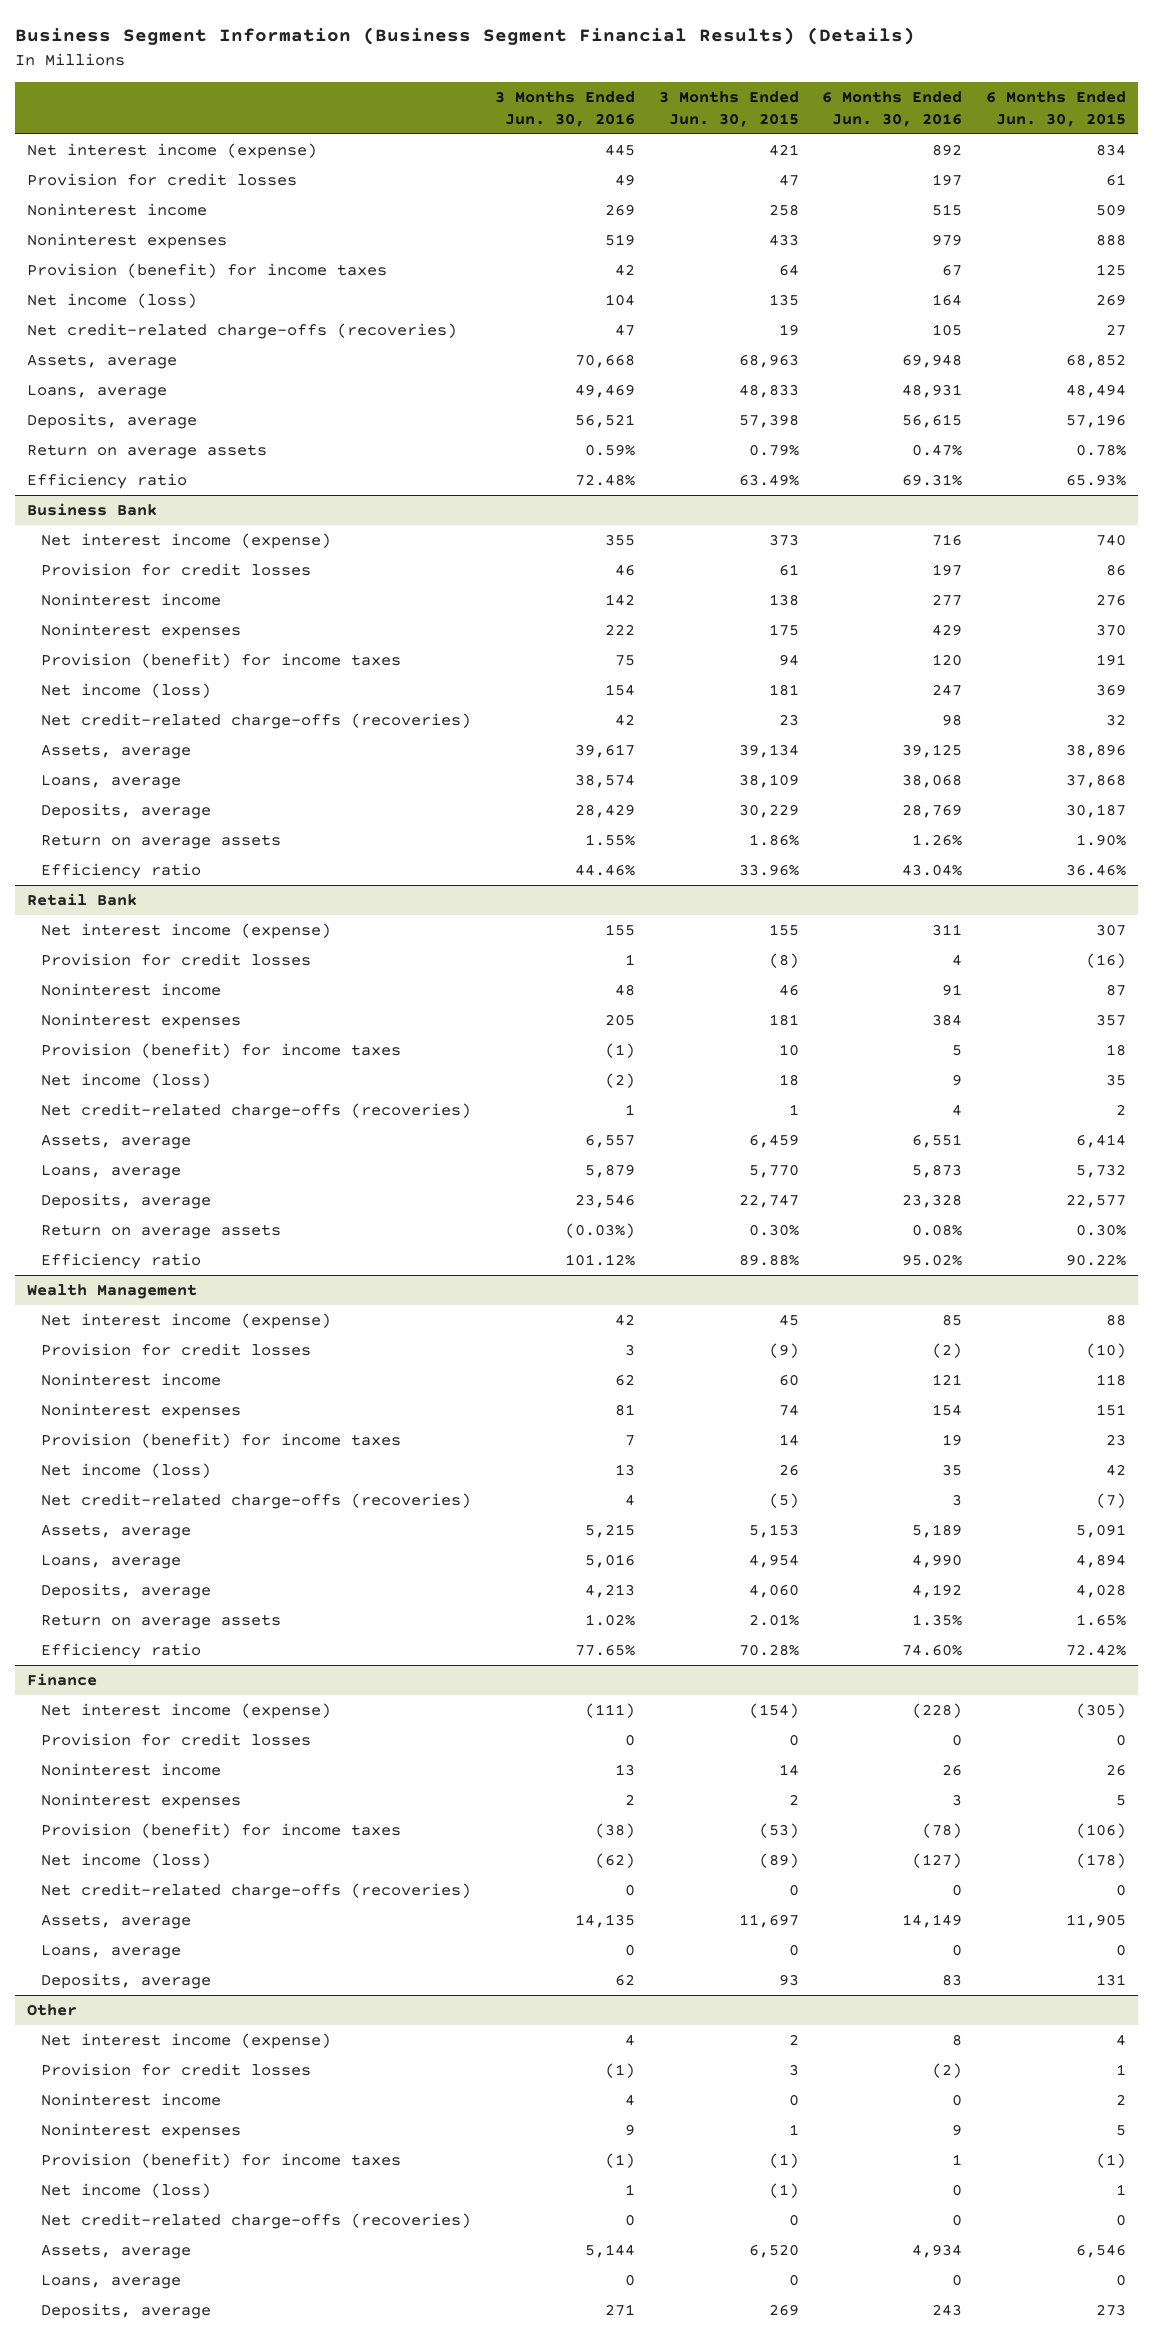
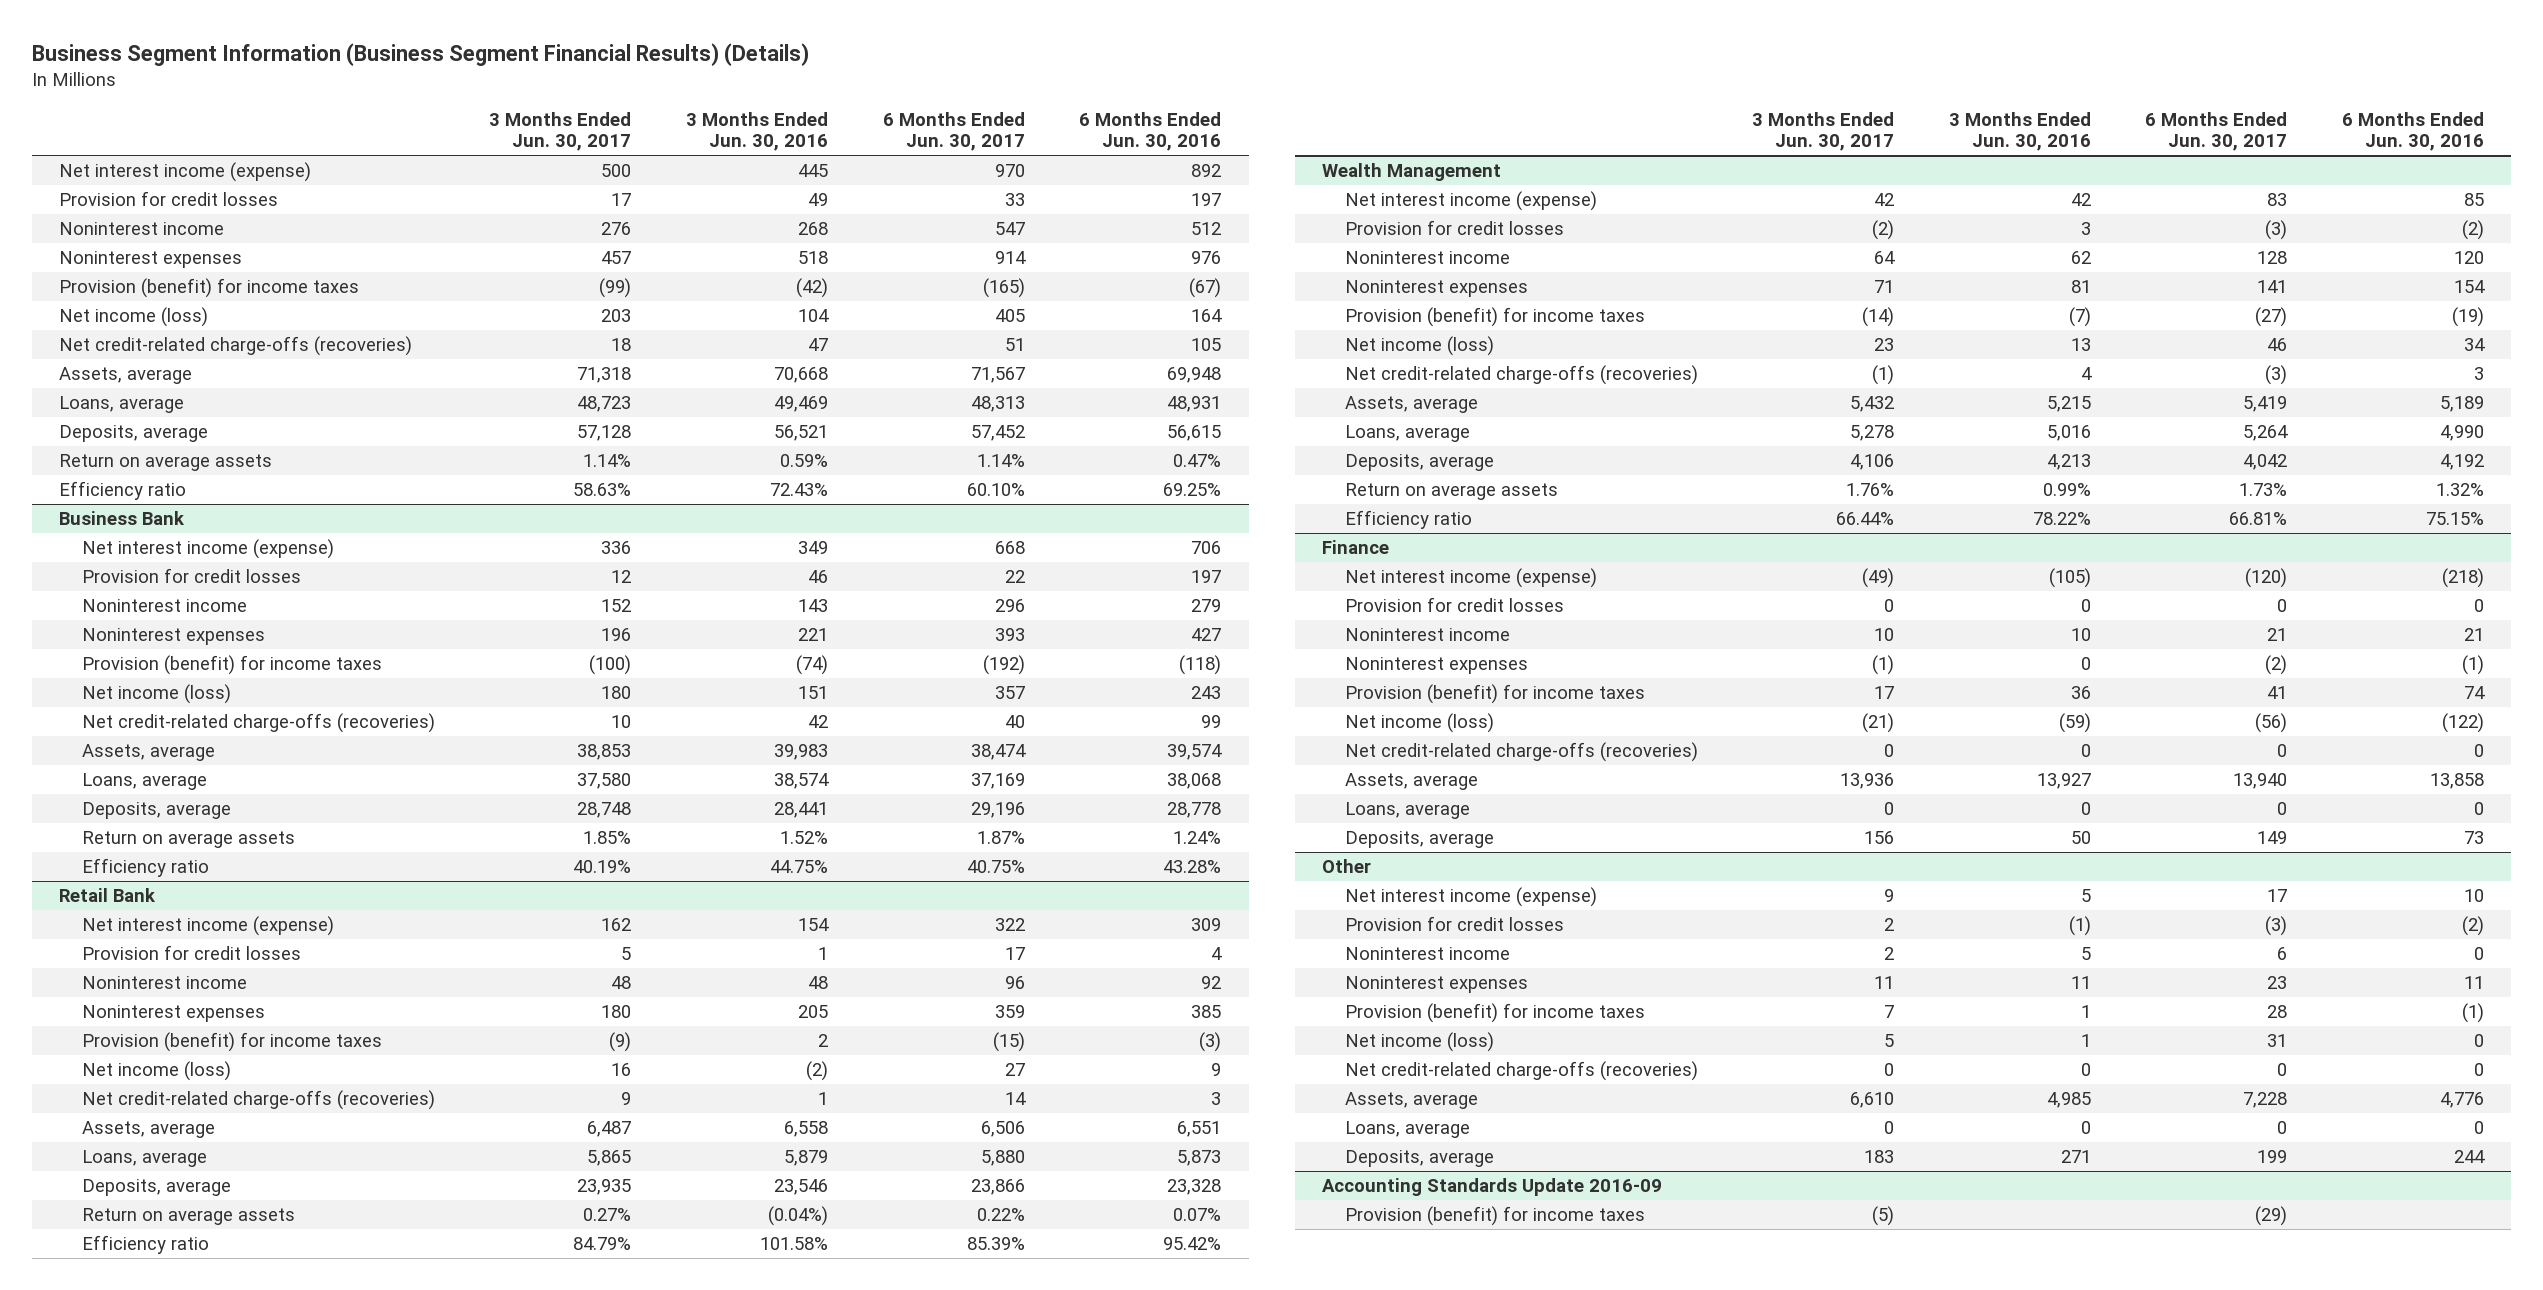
[658,90,799,127] 3 Months Ended Jun. 30, 2015 -> none
[985,90,1126,127] 6 Months Ended Jun. 30, 2015 -> none
none -> [489,111,632,151] 3 Months Ended Jun. 30, 2017
none -> [882,111,1025,151] 6 Months Ended Jun. 30, 2017
[604,203,635,216] 269 -> [798,222,829,236] 268
[932,203,963,216] 515 -> [1191,222,1222,236] 512
[604,233,635,246] 519 -> [798,251,829,265] 518
[932,233,963,246] 979 -> [1191,251,1222,265] 976
[614,263,635,276] 42 -> [796,278,829,299] (42)
[942,263,963,276] 67 -> [1189,278,1222,299] (67)
[574,473,635,486] 72.48% -> [770,483,829,497] 72.43%
[902,473,963,486] 69.31% -> [1163,483,1222,497] 69.25%
[604,533,635,546] 355 -> [798,541,829,555] 349
[932,533,963,546] 716 -> [1191,541,1222,555] 706
[604,593,635,606] 142 -> [798,599,829,613] 143
[932,593,963,606] 277 -> [1191,599,1222,613] 279
[604,623,635,635] 222 -> [798,628,829,642] 221
[932,623,963,636] 429 -> [1191,628,1222,642] 427
[614,654,635,666] 75 -> [796,655,829,676] (74)
[932,653,963,666] 120 -> [1179,655,1222,676] (118)
[604,683,635,696] 154 -> [798,686,829,700] 151
[932,683,963,696] 247 -> [1191,686,1222,700] 243
[942,713,963,726] 98 -> [1201,715,1222,729] 99
[574,743,635,758] 39,617 -> [774,744,829,761] 39,983
[902,743,963,758] 39,125 -> [1167,744,1223,761] 39,574
[574,803,635,818] 28,429 -> [774,802,829,819] 28,441
[902,803,963,818] 28,769 -> [1167,802,1222,819] 28,778
[584,833,635,846] 1.55% -> [780,831,829,845] 1.52%
[912,833,963,846] 1.26% -> [1173,831,1222,845] 1.24%
[574,863,635,876] 44.46% -> [770,860,829,874] 44.75%
[902,863,963,876] 43.04% -> [1163,860,1222,874] 43.28%
[604,923,635,936] 155 -> [798,918,830,932] 154
[932,923,963,936] 311 -> [1191,918,1222,932] 309
[942,983,963,996] 91 -> [1201,976,1222,990] 92
[932,1013,963,1026] 384 -> [1191,1005,1222,1019] 385
[604,1042,635,1058] (1) -> [818,1034,829,1048] 2
[952,1044,963,1056] 5 -> [1199,1032,1222,1053] (3)
[952,1103,963,1116] 4 -> [1211,1092,1222,1106] 3
[584,1133,635,1148] 6,557 -> [784,1121,829,1138] 6,558
[564,1222,635,1238] (0.03%) -> [768,1206,829,1227] (0.04%)
[912,1223,963,1236] 0.08% -> [1173,1208,1222,1222] 0.07%
[564,1253,635,1266] 101.12% -> [760,1237,829,1251] 101.58%
[902,1253,963,1266] 95.02% -> [1163,1237,1222,1251] 95.42%
[932,1373,963,1385] 121 -> [2454,251,2485,265] 120
[624,1434,635,1446] 7 -> [2068,307,2091,328] (7)
[942,1433,963,1446] 19 -> [2452,307,2485,328] (19)
[942,1463,963,1476] 35 -> [2464,338,2486,352] 34
[584,1613,635,1626] 1.02% -> [2042,483,2091,497] 0.99%
[912,1613,963,1626] 1.35% -> [2436,483,2485,497] 1.32%
[574,1643,635,1656] 77.65% -> [2032,512,2091,526] 78.22%
[902,1643,963,1656] 74.60% -> [2426,512,2485,526] 75.15%
[584,1702,635,1718] (111) -> [2048,568,2091,589] (105)
[912,1702,963,1718] (228) -> [2442,568,2485,589] (218)
[614,1763,635,1776] 13 -> [2070,628,2091,642] 10
[942,1763,963,1776] 26 -> [2464,628,2485,642] 21
[624,1793,635,1805] 2 -> [2080,657,2091,671] 0
[952,1793,963,1806] 3 -> [2462,655,2485,676] (1)
[594,1822,635,1838] (38) -> [2070,686,2091,700] 36
[922,1822,963,1838] (78) -> [2464,686,2486,700] 74
[594,1852,635,1868] (62) -> [2058,713,2091,734] (59)
[912,1852,963,1868] (127) -> [2442,713,2485,734] (122)
[574,1913,635,1928] 14,135 -> [2036,773,2091,790] 13,927
[902,1913,963,1928] 14,149 -> [2430,773,2485,790] 13,858
[614,1973,635,1986] 62 -> [2070,831,2091,845] 50
[942,1973,963,1986] 83 -> [2464,831,2485,845] 73
[624,2033,635,2046] 4 -> [2080,889,2091,903] 5
[952,2033,963,2046] 8 -> [2464,889,2485,903] 10
[624,2093,635,2106] 4 -> [2080,947,2091,961] 5
[624,2123,635,2136] 9 -> [2070,976,2091,990] 11
[952,2123,963,2136] 9 -> [2464,976,2485,990] 11
[604,2152,635,2168] (1) -> [2080,1005,2091,1019] 1
[952,2153,963,2165] 1 -> [2462,1003,2485,1024] (1)
[584,2243,635,2258] 5,144 -> [2046,1092,2091,1109] 4,985
[912,2243,963,2258] 4,934 -> [2440,1092,2485,1109] 4,776
[932,2303,963,2316] 243 -> [2454,1150,2486,1164] 244
none -> [1322,1178,1663,1197] Accounting Standards Update 2016-09
none -> [1344,1206,1645,1227] Provision (benefit) for income taxes

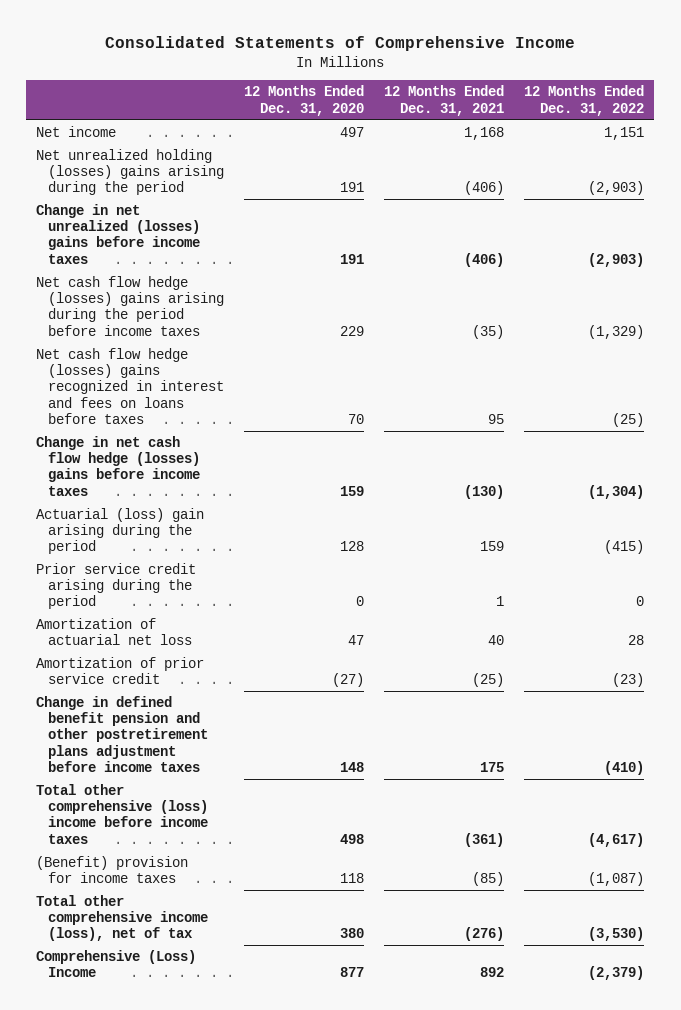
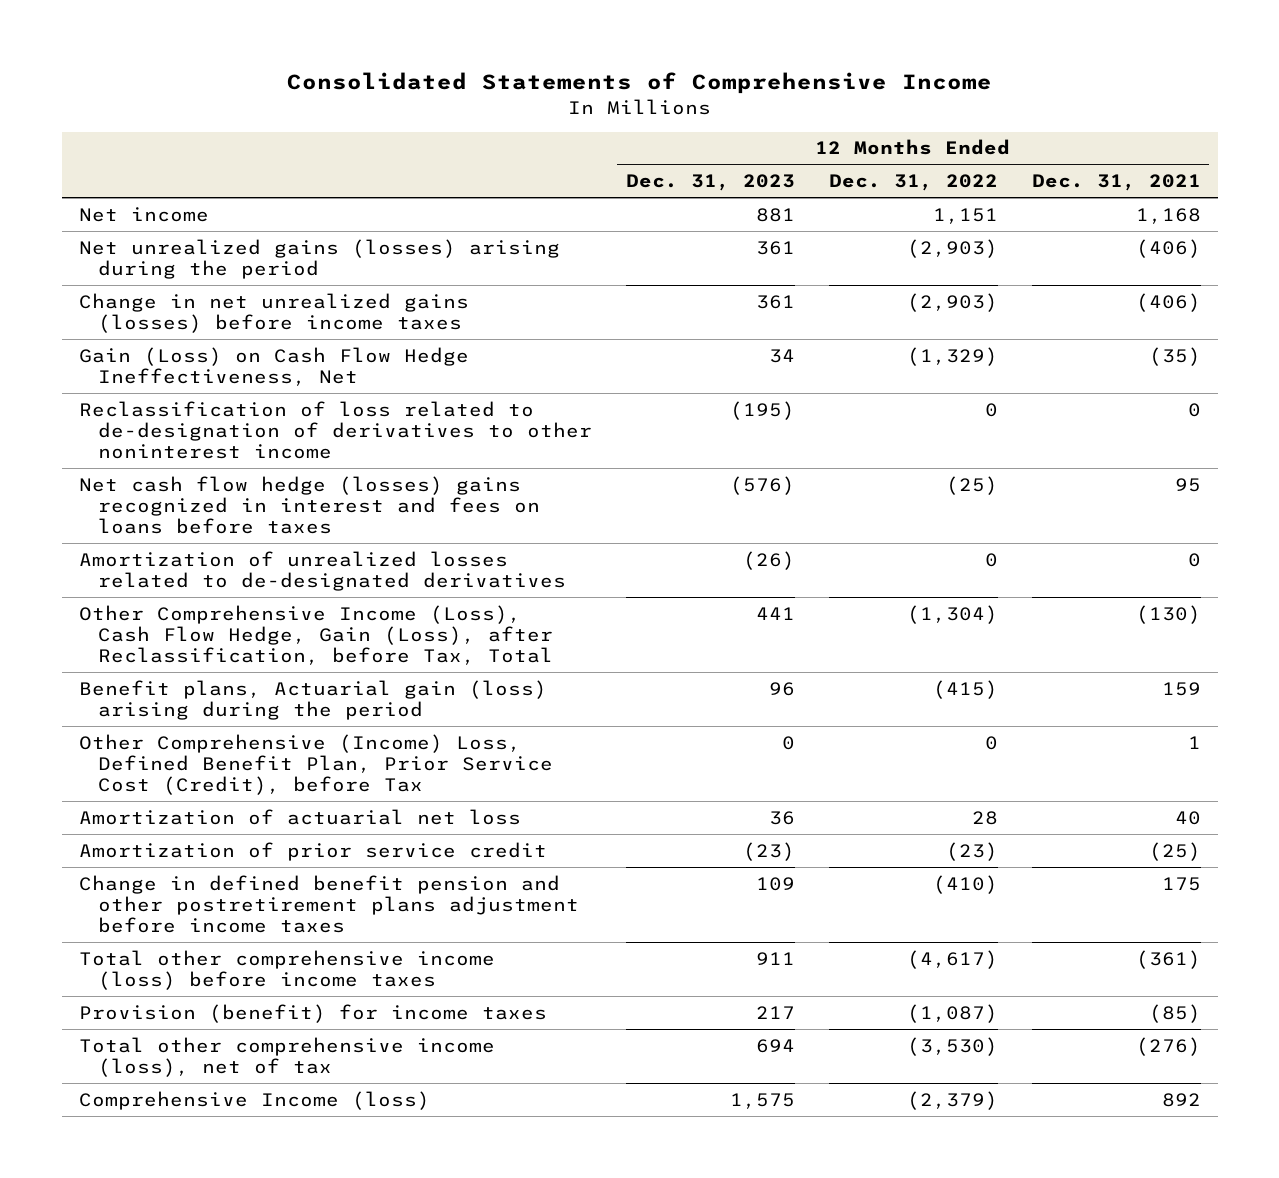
[244,85,365,116] 12 Months Ended Dec. 31, 2020 -> none
none -> [625,174,795,192] Dec. 31, 2023
[36,149,225,196] Net unrealized holding (losses) gains arising during the period -> [78,238,560,279] Net unrealized gains (losses) arising during the period
[36,204,201,264] Change in net unrealized (losses) gains before income taxes -> [78,292,469,333] Change in net unrealized gains (losses) before income taxes
[36,276,225,336] Net cash flow hedge (losses) gains arising during the period before income taxes -> [78,346,469,386] Gain (Loss) on Cash Flow Hedge Ineffectiveness, Net
none -> [78,400,592,459] Reclassification of loss related to de-designation of derivatives to other noninterest income
none -> [78,550,566,591] Amortization of unrealized losses related to de-designated derivatives
[36,436,201,496] Change in net cash flow hedge (losses) gains before income taxes -> [78,604,553,665] Other Comprehensive Income (Loss), Cash Flow Hedge, Gain (Loss), after Reclassification, before Tax, Total
[36,508,205,555] Actuarial (loss) gain arising during the period -> [78,679,547,720] Benefit plans, Actuarial gain (loss) arising during the period
[36,563,197,610] Prior service credit arising during the period -> [78,733,553,795] Other Comprehensive (Income) Loss, Defined Benefit Plan, Prior Service Cost (Credit), before Tax
[36,784,209,844] Total other comprehensive (loss) income before income taxes -> [78,949,495,990] Total other comprehensive income (loss) before income taxes
[36,856,189,884] (Benefit) provision for income taxes -> [78,1003,547,1023] Provision (benefit) for income taxes
[36,950,197,978] Comprehensive (Loss) Income -> [78,1090,430,1110] Comprehensive Income (loss)

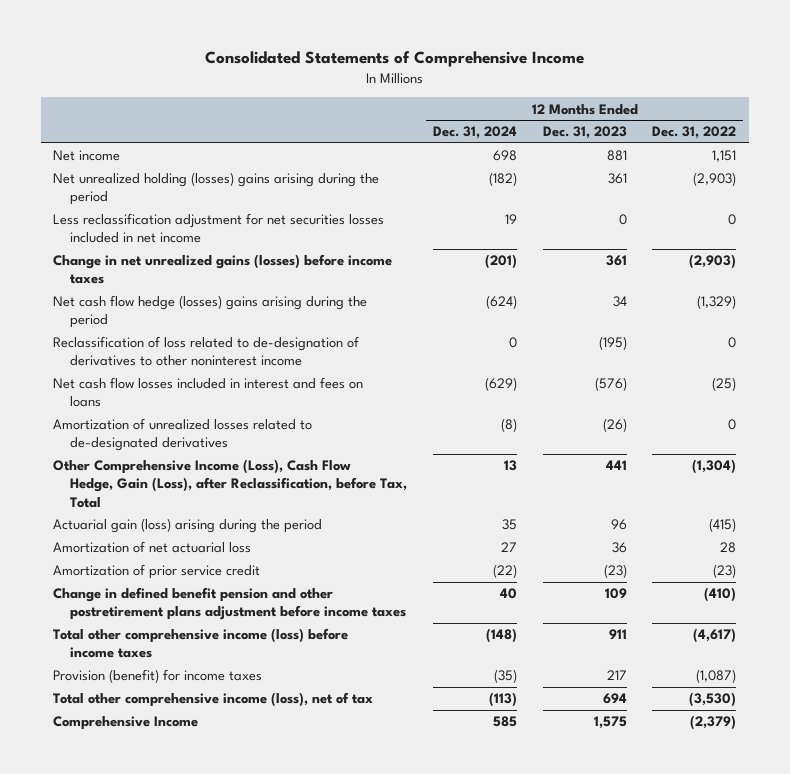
[1031,174,1201,192] Dec. 31, 2021 -> none
none -> [432,126,517,140] Dec. 31, 2024
[78,238,560,279] Net unrealized gains (losses) arising during the period -> [53,172,380,206] Net unrealized holding (losses) gains arising during the period
none -> [53,213,385,244] Less reclassification adjustment for net securities losses included in net income
[78,346,469,386] Gain (Loss) on Cash Flow Hedge Ineffectiveness, Net -> [53,295,368,329] Net cash flow hedge (losses) gains arising during the period
[78,475,540,534] Net cash flow hedge (losses) gains recognized in interest and fees on loans before taxes -> [53,377,364,408] Net cash flow losses included in interest and fees on loans
[78,733,553,795] Other Comprehensive (Income) Loss, Defined Benefit Plan, Prior Service Cost (Credit), before Tax -> none
[78,679,547,720] Benefit plans, Actuarial gain (loss) arising during the period -> [53,518,323,534] Actuarial gain (loss) arising during the period
[78,808,521,825] Amortization of actuarial net loss -> [53,541,252,554] Amortization of net actuarial loss
[78,1090,430,1110] Comprehensive Income (loss) -> [53,716,199,731] Comprehensive Income

